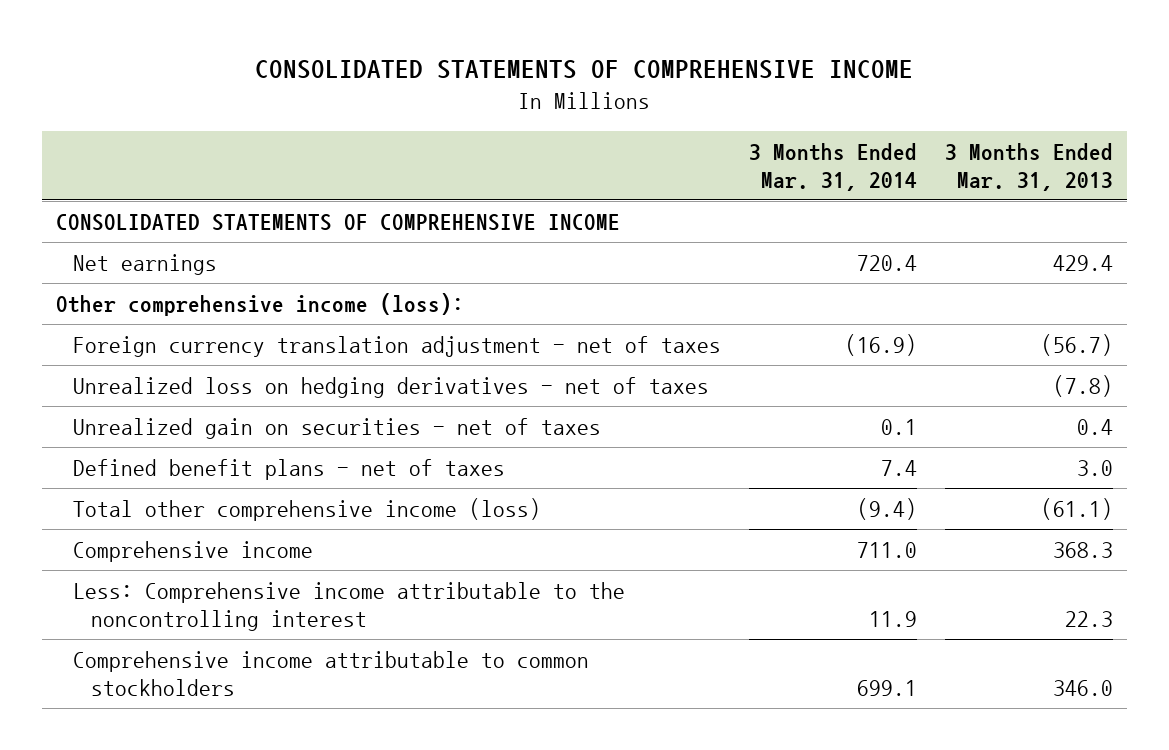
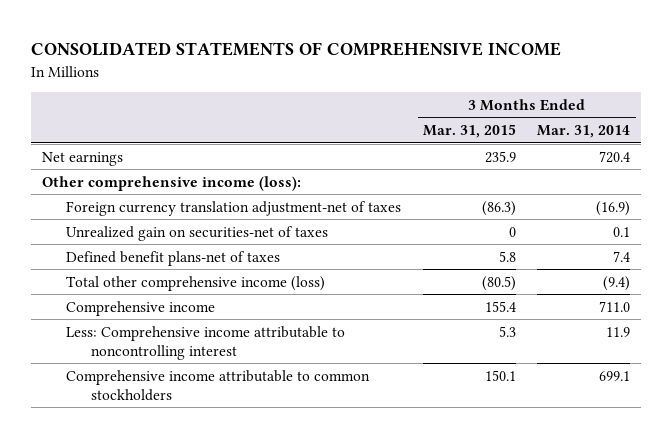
[944,142,1113,191] 3 Months Ended Mar. 31, 2013 -> none
none -> [422,124,516,139] Mar. 31, 2015
[55,213,620,231] CONSOLIDATED STATEMENTS OF COMPREHENSIVE INCOME -> none
[73,376,710,398] Unrealized loss on hedging derivatives - net of taxes -> none
[73,335,722,357] Foreign currency translation adjustment - net of taxes -> [66,200,402,216] Foreign currency translation adjustment-net of taxes
[73,417,602,439] Unrealized gain on securities - net of taxes -> [66,225,329,241] Unrealized gain on securities-net of taxes
[73,458,506,480] Defined benefit plans - net of taxes -> [66,250,281,266] Defined benefit plans-net of taxes
[73,581,626,631] Less: Comprehensive income attributable to the noncontrolling interest -> [66,325,346,360] Less: Comprehensive income attributable to noncontrolling interest

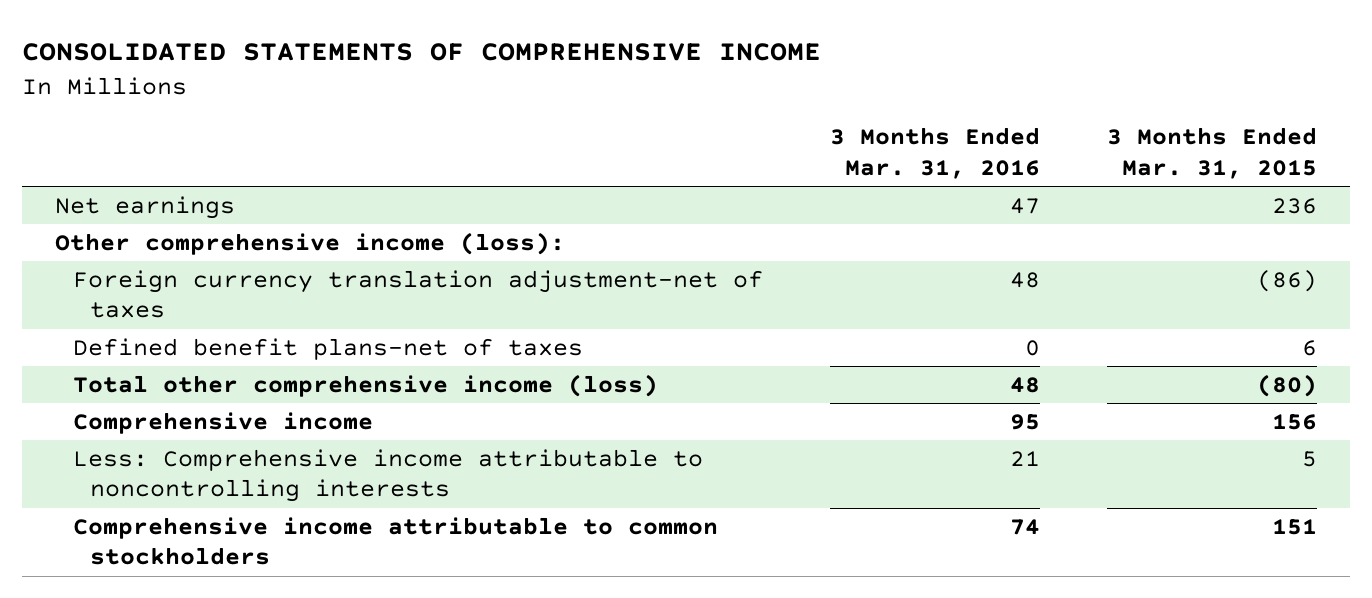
[537,125,631,139] Mar. 31, 2014 -> none
none -> [829,127,1040,179] 3 Months Ended Mar. 31, 2016
[484,150,516,163] 235.9 -> [1271,198,1317,215] 236
[66,225,329,241] Unrealized gain on securities-net of taxes -> none
[481,200,516,216] (86.3) -> [1256,270,1317,293] (86)
[498,250,516,262] 5.8 -> [1301,340,1317,357] 6
[481,275,516,291] (80.5) -> [1256,374,1317,398] (80)
[484,300,516,312] 155.4 -> [1271,414,1317,431] 156
[66,325,346,360] Less: Comprehensive income attributable to noncontrolling interest -> [72,449,703,503] Less: Comprehensive income attributable to noncontrolling interests
[498,325,516,337] 5.3 -> [1301,451,1317,468] 5
[484,369,516,381] 150.1 -> [1271,519,1317,536] 151

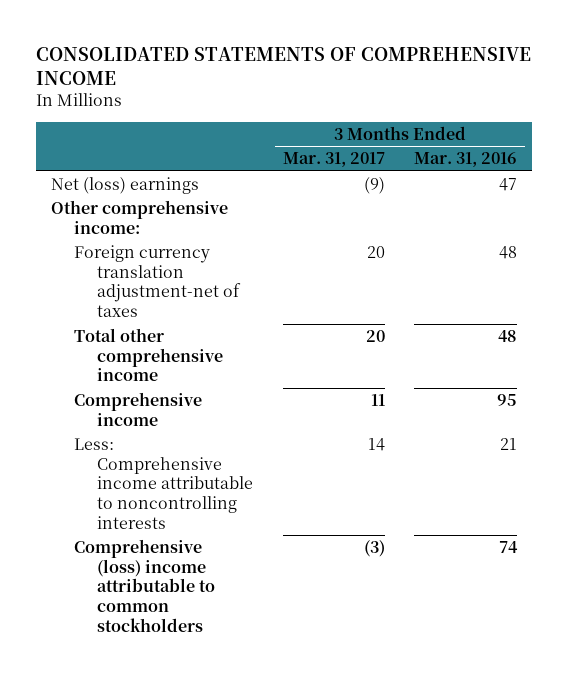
[1106,127,1317,179] 3 Months Ended Mar. 31, 2015 -> none
none -> [282,152,385,168] Mar. 31, 2017
[55,196,236,220] Net earnings -> [50,176,199,194] Net (loss) earnings
[55,232,566,256] Other comprehensive income (loss): -> [50,199,228,234] Other comprehensive income:
[72,338,583,361] Defined benefit plans-net of taxes -> none
[72,374,658,398] Total other comprehensive income (loss) -> [73,327,223,382] Total other comprehensive income
[72,517,718,566] Comprehensive income attributable to common stockholders -> [73,538,215,632] Comprehensive (loss) income attributable to common stockholders

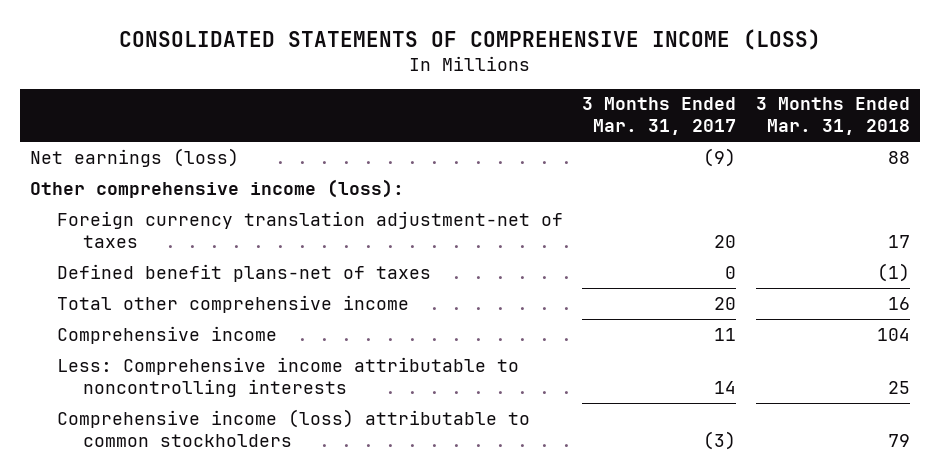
[35,46,531,86] CONSOLIDATED STATEMENTS OF COMPREHENSIVE INCOME -> [118,29,821,51] CONSOLIDATED STATEMENTS OF COMPREHENSIVE INCOME (LOSS)
[414,152,518,168] Mar. 31, 2016 -> none
none -> [756,97,911,136] 3 Months Ended Mar. 31, 2018
[50,176,199,194] Net (loss) earnings -> [29,147,239,167] Net earnings (loss)
[50,199,228,234] Other comprehensive income: -> [29,178,404,198] Other comprehensive income (loss):
none -> [56,263,431,282] Defined benefit plans-net of taxes
[73,538,215,632] Comprehensive (loss) income attributable to common stockholders -> [56,408,530,447] Comprehensive income (loss) attributable to common stockholders

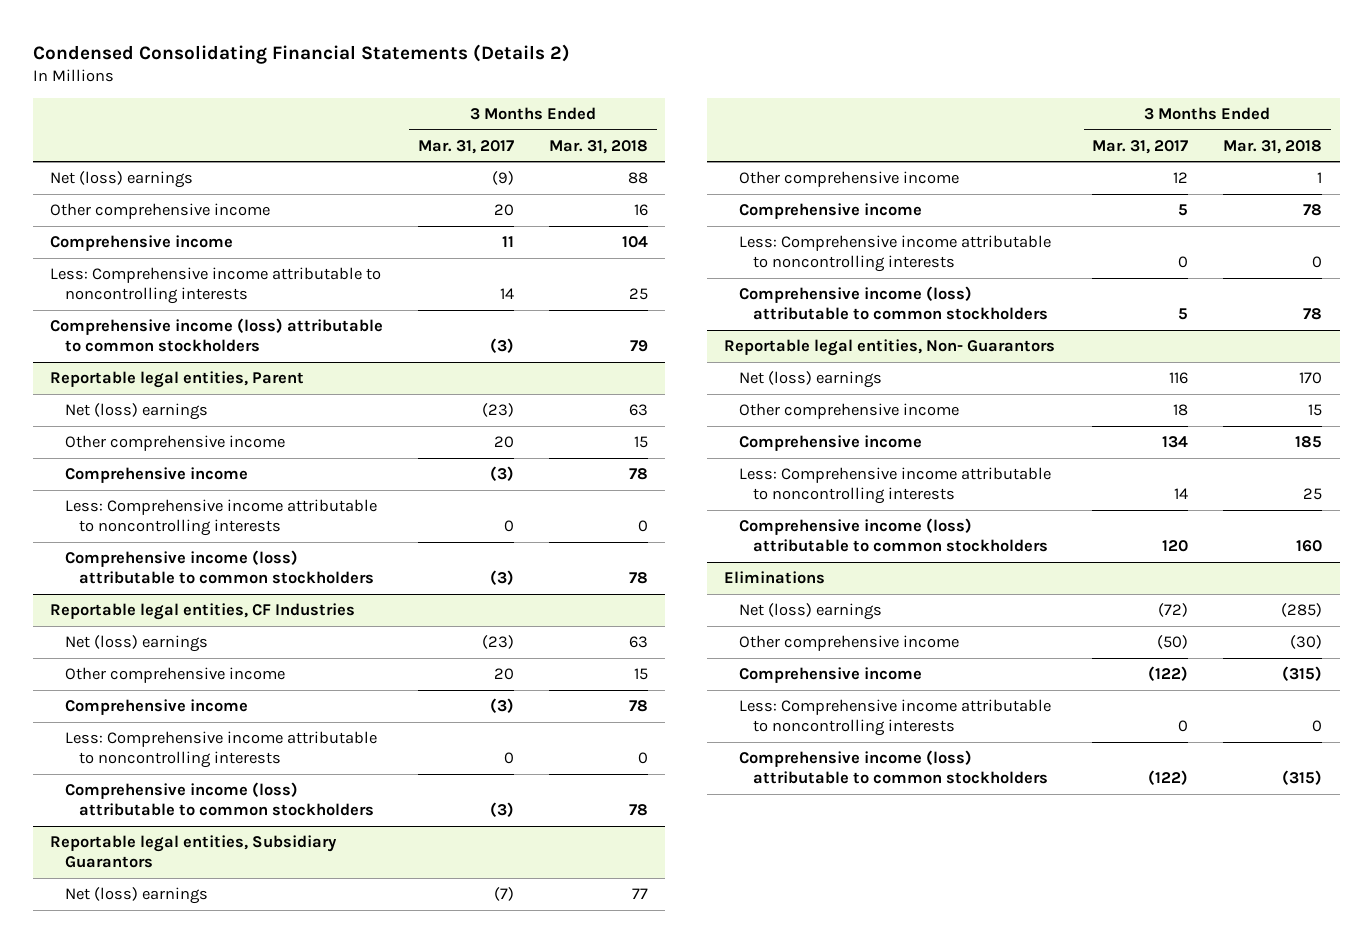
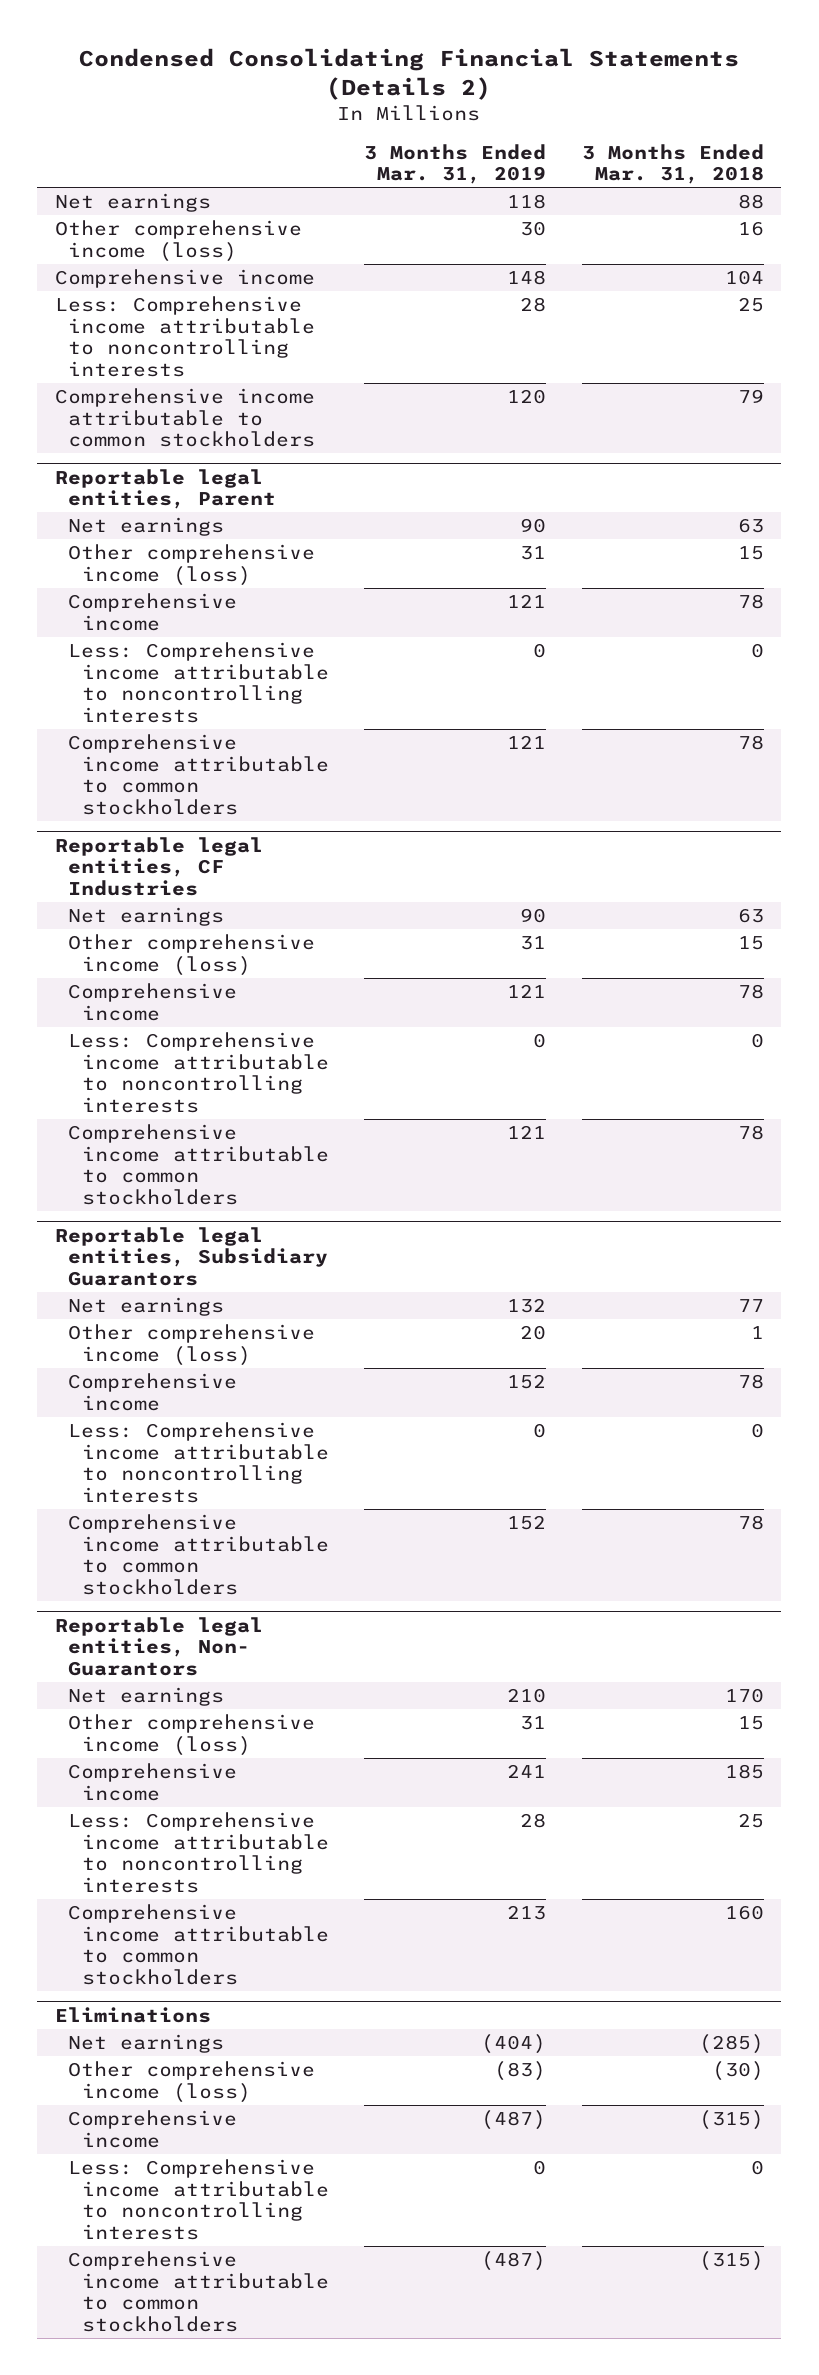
[418,139,515,154] Mar. 31, 2017 -> none
none -> [364,143,547,185] 3 Months Ended Mar. 31, 2019
[50,171,194,189] Net (loss) earnings -> [54,192,211,212] Net earnings
[50,203,271,220] Other comprehensive income -> [54,219,302,262] Other comprehensive income (loss)
[50,318,384,353] Comprehensive income (loss) attributable to common stockholders -> [54,387,316,448] Comprehensive income attributable to common stockholders
[64,403,208,421] Net (loss) earnings -> [68,516,225,536] Net earnings
[64,435,285,452] Other comprehensive income -> [68,543,316,586] Other comprehensive income (loss)
[64,550,375,585] Comprehensive income (loss) attributable to common stockholders -> [68,733,329,815] Comprehensive income attributable to common stockholders
[64,635,208,653] Net (loss) earnings -> [68,906,225,926] Net earnings
[64,667,285,684] Other comprehensive income -> [68,933,316,976] Other comprehensive income (loss)
[64,782,375,817] Comprehensive income (loss) attributable to common stockholders -> [68,1123,329,1205] Comprehensive income attributable to common stockholders
[64,887,208,905] Net (loss) earnings -> [68,1296,225,1316] Net earnings
[738,171,959,188] Other comprehensive income -> [68,1323,316,1366] Other comprehensive income (loss)
[738,286,1049,321] Comprehensive income (loss) attributable to common stockholders -> [68,1513,329,1595] Comprehensive income attributable to common stockholders
[738,371,882,389] Net (loss) earnings -> [68,1686,225,1706] Net earnings
[738,403,959,420] Other comprehensive income -> [68,1713,316,1756] Other comprehensive income (loss)
[738,518,1049,553] Comprehensive income (loss) attributable to common stockholders -> [68,1903,329,1985] Comprehensive income attributable to common stockholders
[738,603,882,621] Net (loss) earnings -> [68,2033,225,2053] Net earnings
[738,635,959,652] Other comprehensive income -> [68,2060,316,2103] Other comprehensive income (loss)
[738,750,1049,785] Comprehensive income (loss) attributable to common stockholders -> [68,2250,329,2332] Comprehensive income attributable to common stockholders

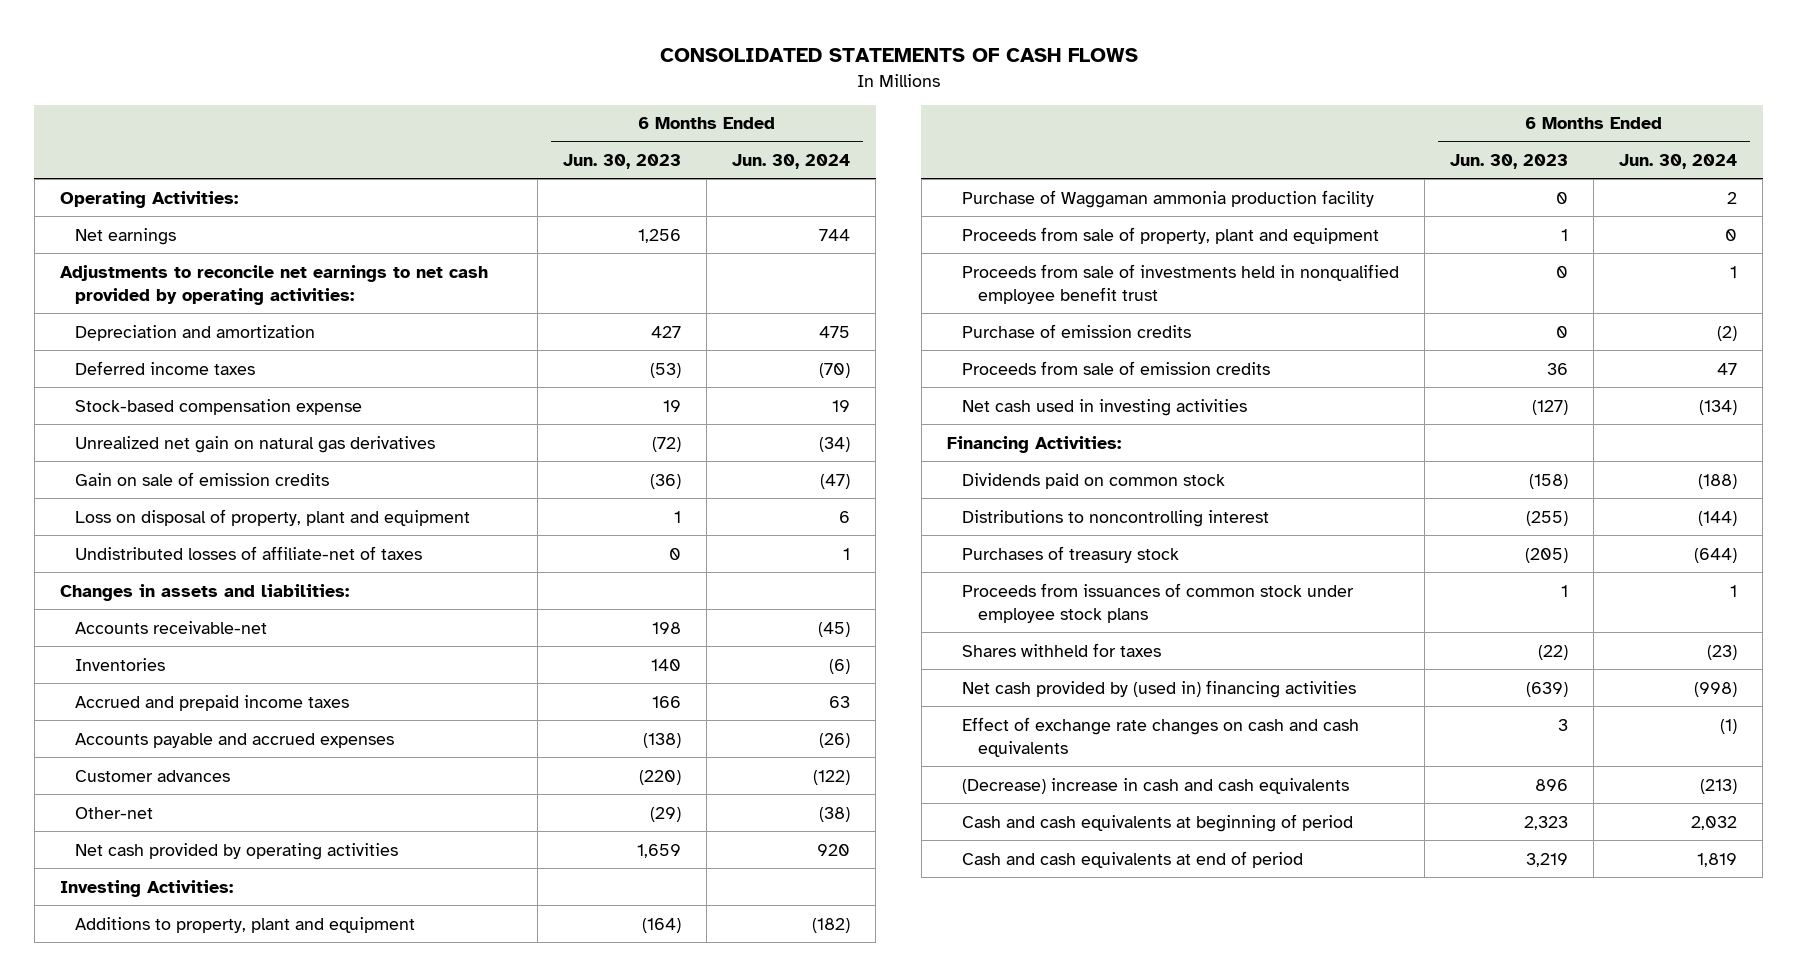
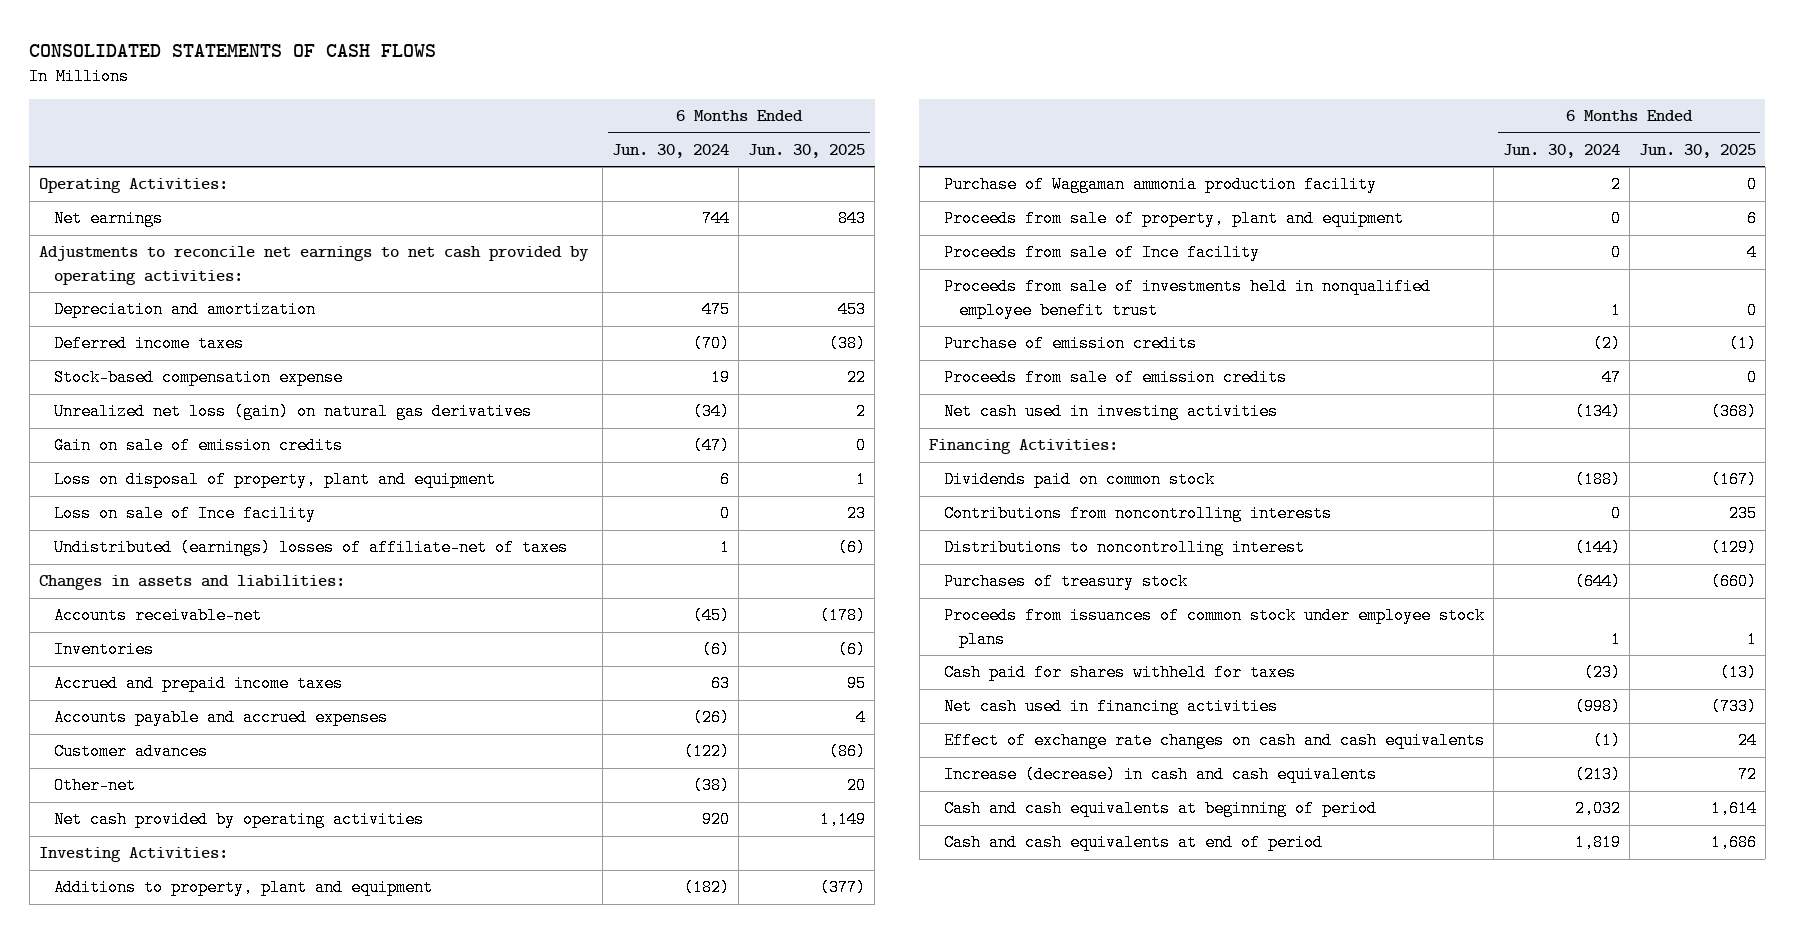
[563,153,682,169] Jun. 30, 2023 -> none
none -> [748,143,866,158] Jun. 30, 2025
[75,435,436,453] Unrealized net gain on natural gas derivatives -> [53,403,532,421] Unrealized net loss (gain) on natural gas derivatives
none -> [53,505,316,523] Loss on sale of Ince facility
[75,545,423,560] Undistributed losses of affiliate-net of taxes -> [53,539,568,557] Undistributed (earnings) losses of affiliate-net of taxes
none -> [943,244,1260,262] Proceeds from sale of Ince facility
none -> [943,505,1332,523] Contributions from noncontrolling interests
[962,642,1162,657] Shares withheld for taxes -> [943,664,1296,682] Cash paid for shares withheld for taxes
[962,679,1357,698] Net cash provided by (used in) financing activities -> [943,698,1278,716] Net cash used in financing activities
[962,777,1350,794] (Decrease) increase in cash and cash equivalents -> [943,766,1377,784] Increase (decrease) in cash and cash equivalents

